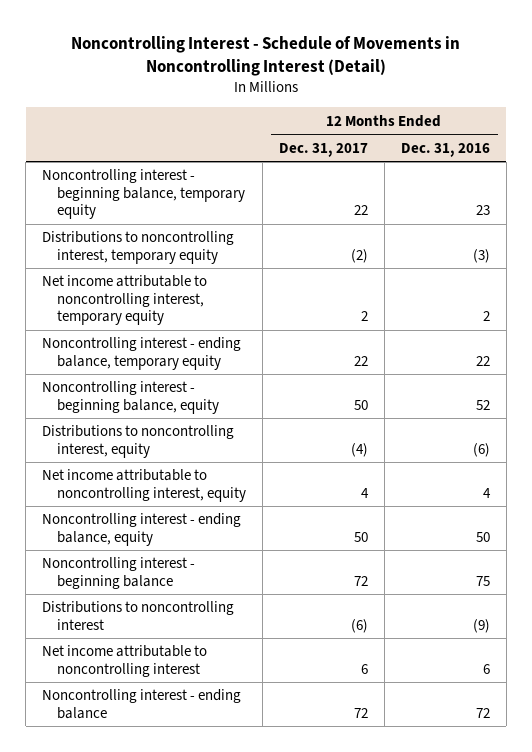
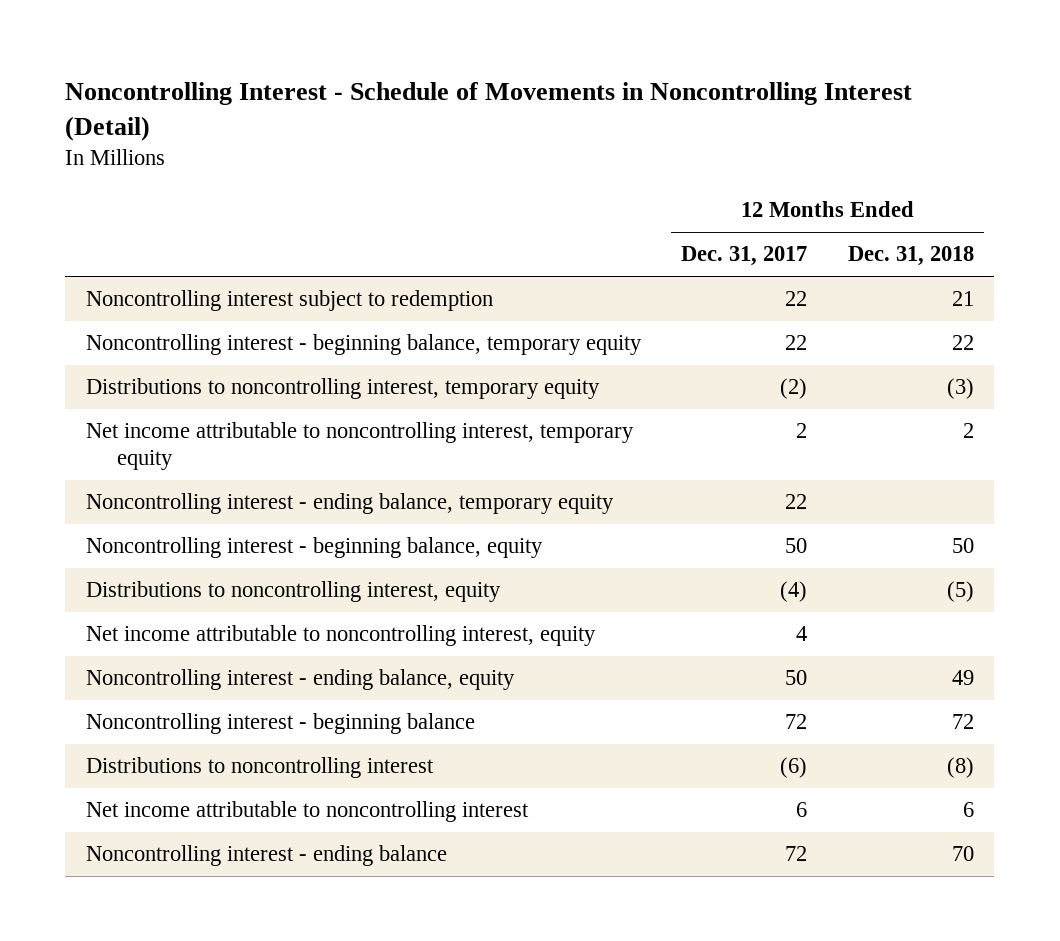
[400,142,490,157] Dec. 31, 2016 -> none
none -> [847,246,974,267] Dec. 31, 2018
none -> [85,290,493,312] Noncontrolling interest subject to redemption

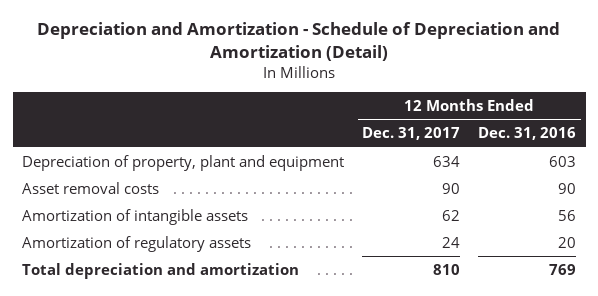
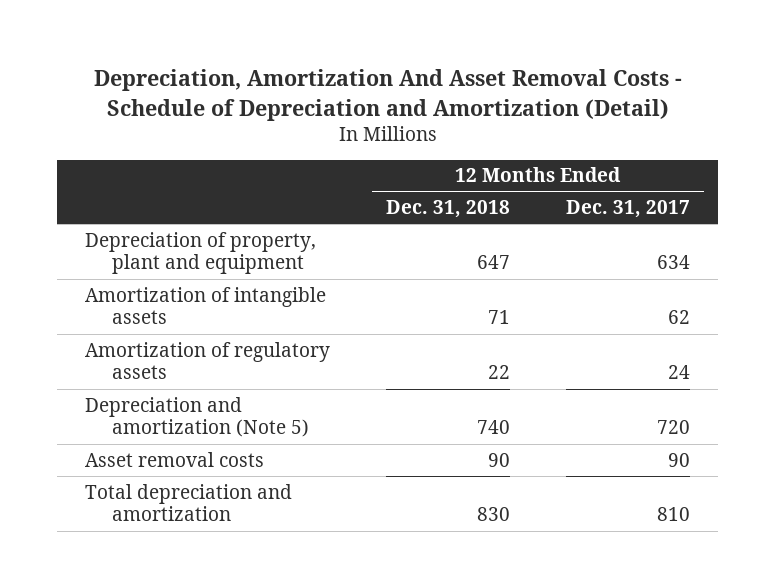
[37,22,561,62] Depreciation and Amortization - Schedule of Depreciation and Amortization (Detail) -> [93,69,682,121] Depreciation, Amortization And Asset Removal Costs - Schedule of Depreciation and Amortization (Detail)
[478,127,577,141] Dec. 31, 2016 -> none
none -> [386,200,511,219] Dec. 31, 2018
none -> [85,396,309,438] Depreciation and amortization (Note 5)
[21,181,159,194] Asset removal costs -> [85,451,265,467] Asset removal costs

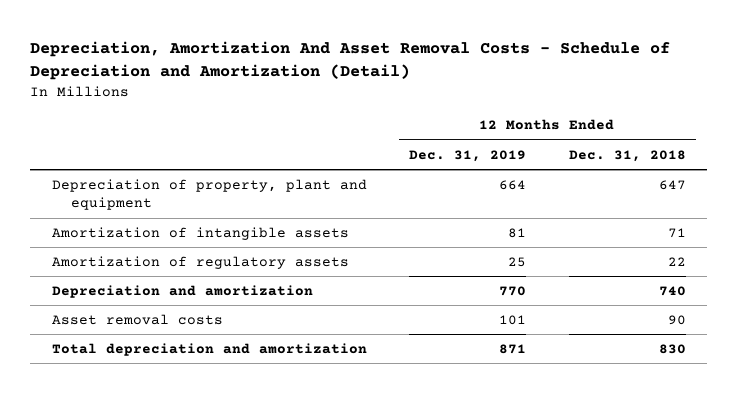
[566,200,691,219] Dec. 31, 2017 -> none
none -> [409,149,527,162] Dec. 31, 2019
[85,396,309,438] Depreciation and amortization (Note 5) -> [51,284,313,298] Depreciation and amortization

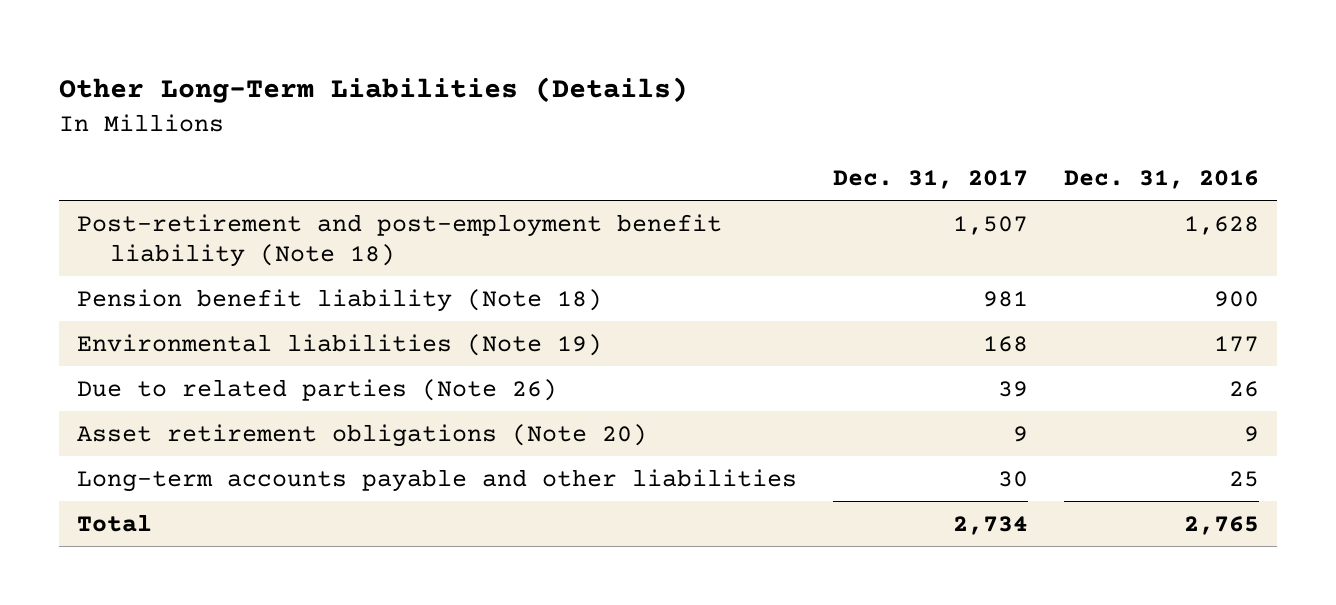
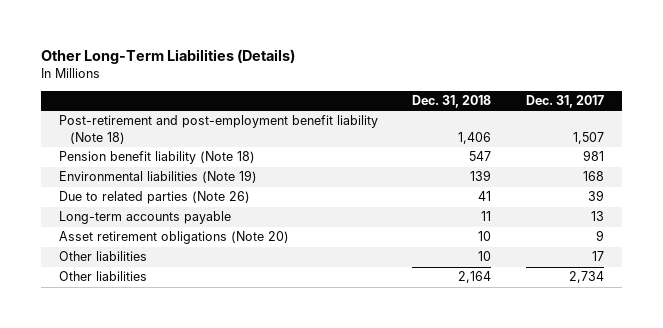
[1064,170,1260,190] Dec. 31, 2016 -> none
none -> [412,95,492,109] Dec. 31, 2018
none -> [58,211,231,225] Long-term accounts payable
[76,468,797,492] Long-term accounts payable and other liabilities -> none
none -> [58,251,147,262] Other liabilities
[76,513,152,532] Total -> [58,271,147,282] Other liabilities

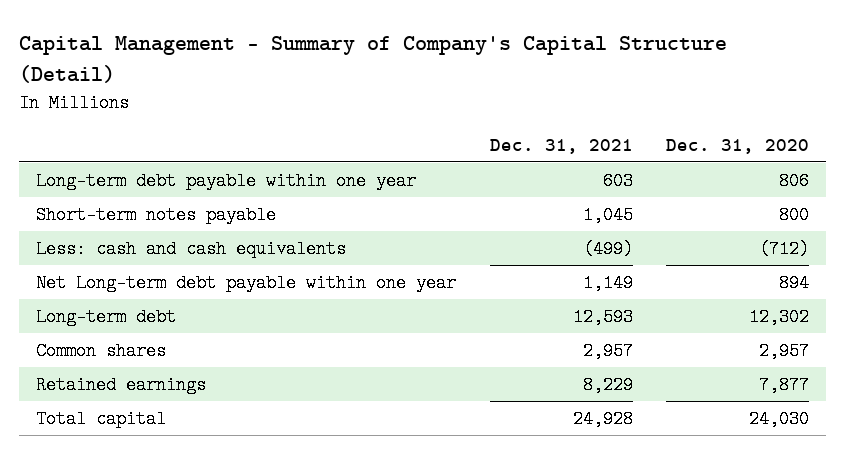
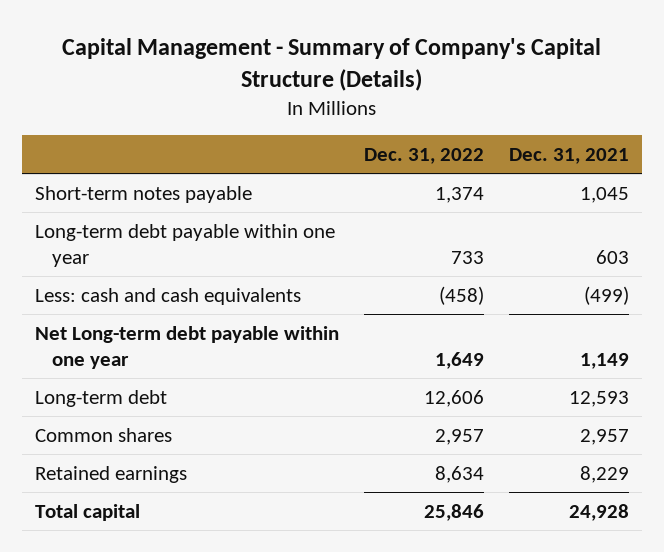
[19,36,728,84] Capital Management - Summary of Company's Capital Structure (Detail) -> [62,37,602,91] Capital Management - Summary of Company's Capital Structure (Details)
[666,139,810,155] Dec. 31, 2020 -> none
none -> [364,147,485,164] Dec. 31, 2022
[36,171,417,190] Long-term debt payable within one year -> [35,223,336,268] Long-term debt payable within one year

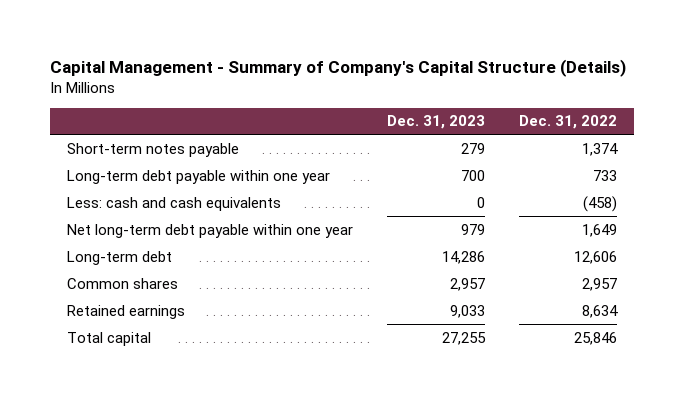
[509,147,630,164] Dec. 31, 2021 -> none
none -> [386,115,485,130] Dec. 31, 2023
[35,325,340,370] Net Long-term debt payable within one year -> [66,223,353,238] Net long-term debt payable within one year

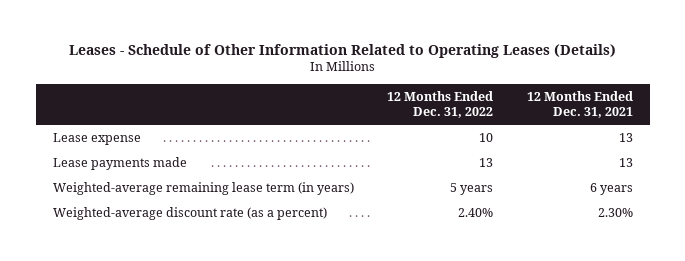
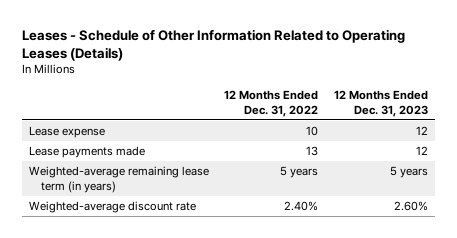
[526,90,633,119] 12 Months Ended Dec. 31, 2021 -> none
none -> [333,89,428,117] 12 Months Ended Dec. 31, 2023
[52,206,327,220] Weighted-average discount rate (as a percent) -> [29,201,197,214] Weighted-average discount rate

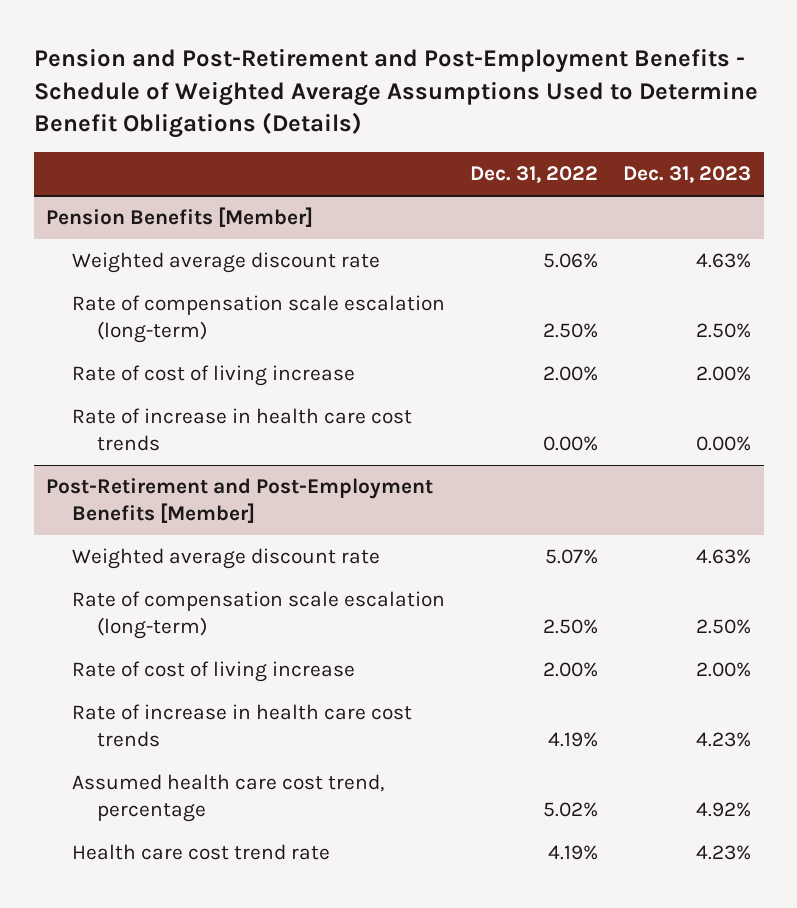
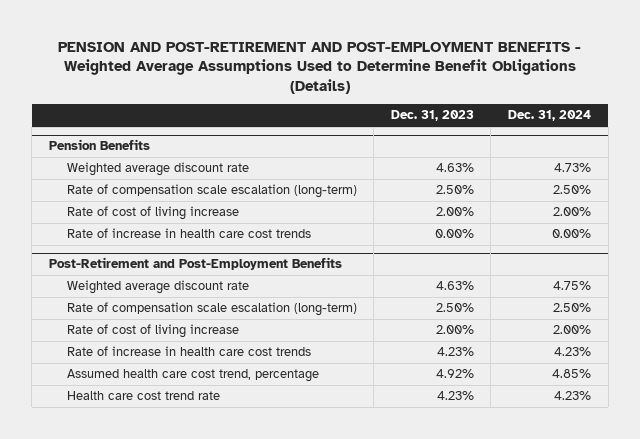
[33,48,758,139] Pension and Post-Retirement and Post-Employment Benefits - Schedule of Weighted Average Assumptions Used to Determine Benefit Obligations (Details) -> [58,41,582,95] PENSION AND POST-RETIREMENT AND POST-EMPLOYMENT BENEFITS - Weighted Average Assumptions Used to Determine Benefit Obligations (Details)
[469,166,598,184] Dec. 31, 2022 -> none
none -> [508,110,592,122] Dec. 31, 2024
[46,207,314,228] Pension Benefits [Member] -> [49,139,151,151] Pension Benefits
[46,478,434,524] Post-Retirement and Post-Employment Benefits [Member] -> [49,257,343,271] Post-Retirement and Post-Employment Benefits

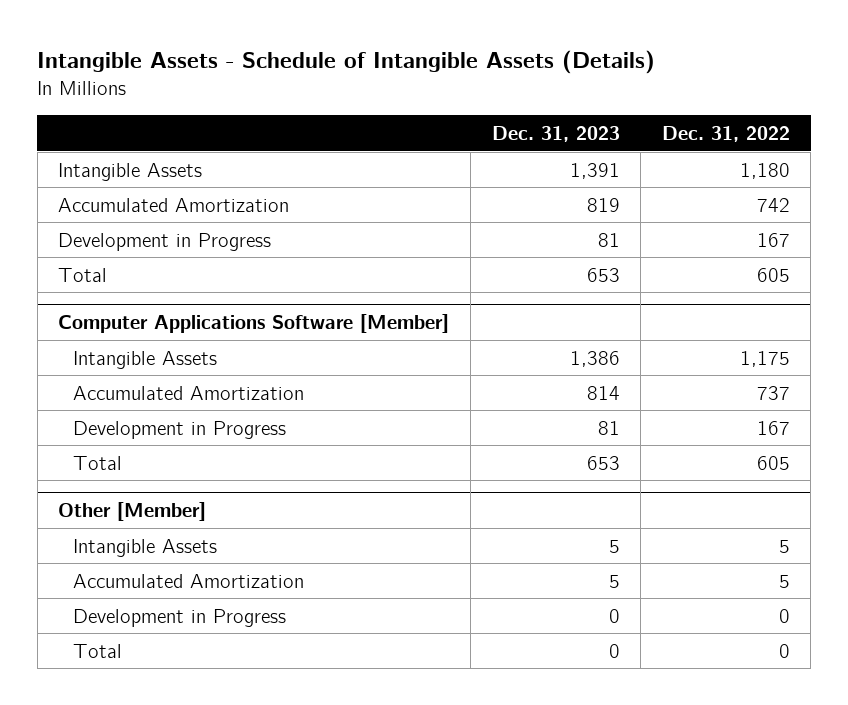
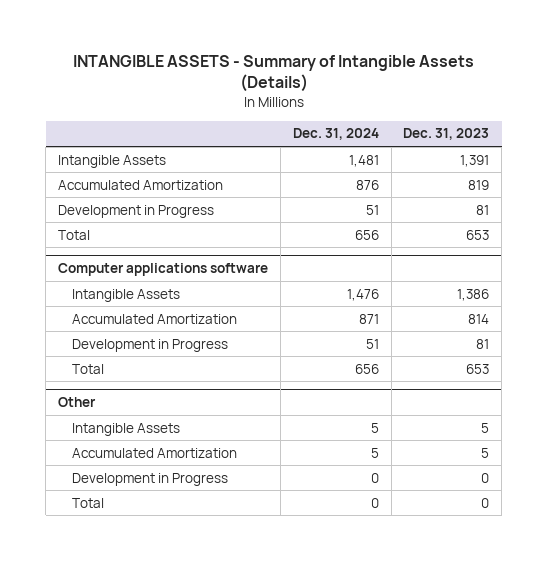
[37,50,656,75] Intangible Assets - Schedule of Intangible Assets (Details) -> [72,55,474,93] INTANGIBLE ASSETS - Summary of Intangible Assets (Details)
[661,126,790,143] Dec. 31, 2022 -> none
none -> [292,128,379,141] Dec. 31, 2024
[58,314,450,334] Computer Applications Software [Member] -> [58,263,269,277] Computer applications software
[58,502,207,522] Other [Member] -> [58,397,97,408] Other

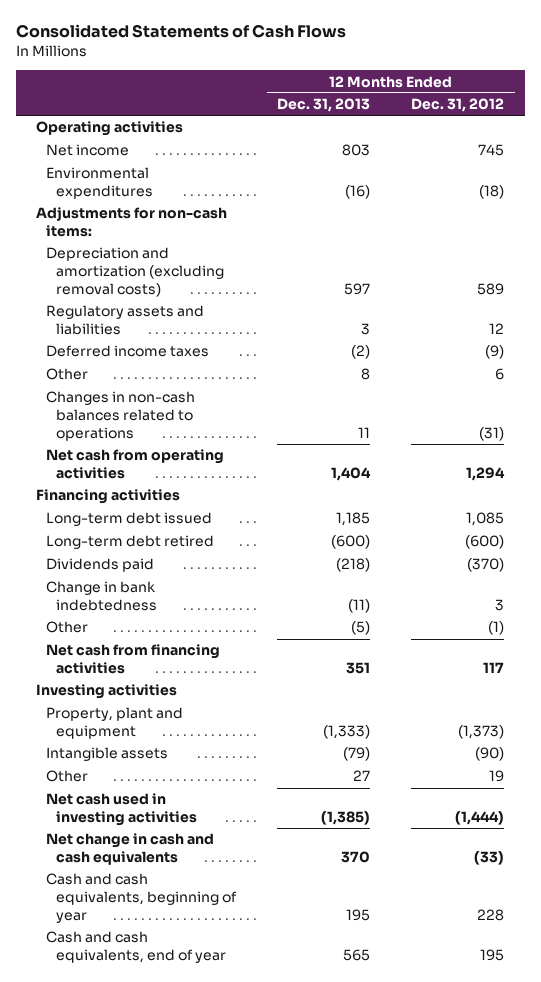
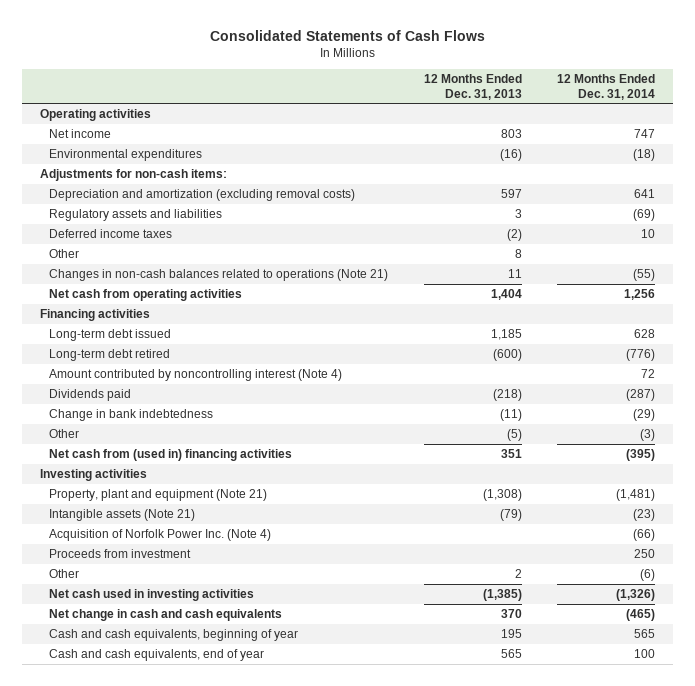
[411,98,505,113] Dec. 31, 2012 -> none
none -> [557,74,656,100] 12 Months Ended Dec. 31, 2014
[46,391,196,441] Changes in non-cash balances related to operations -> [48,269,388,282] Changes in non-cash balances related to operations (Note 21)
none -> [48,369,342,382] Amount contributed by noncontrolling interest (Note 4)
[46,644,221,675] Net cash from financing activities -> [48,449,292,462] Net cash from (used in) financing activities
[46,707,184,740] Property, plant and equipment -> [48,489,267,502] Property, plant and equipment (Note 21)
[323,725,371,740] (1,333) -> [482,489,522,502] (1,308)
[46,747,169,762] Intangible assets -> [48,509,195,522] Intangible assets (Note 21)
none -> [48,529,271,542] Acquisition of Norfolk Power Inc. (Note 4)
none -> [48,549,191,559] Proceeds from investment
[353,770,371,782] 27 -> [514,569,522,579] 2

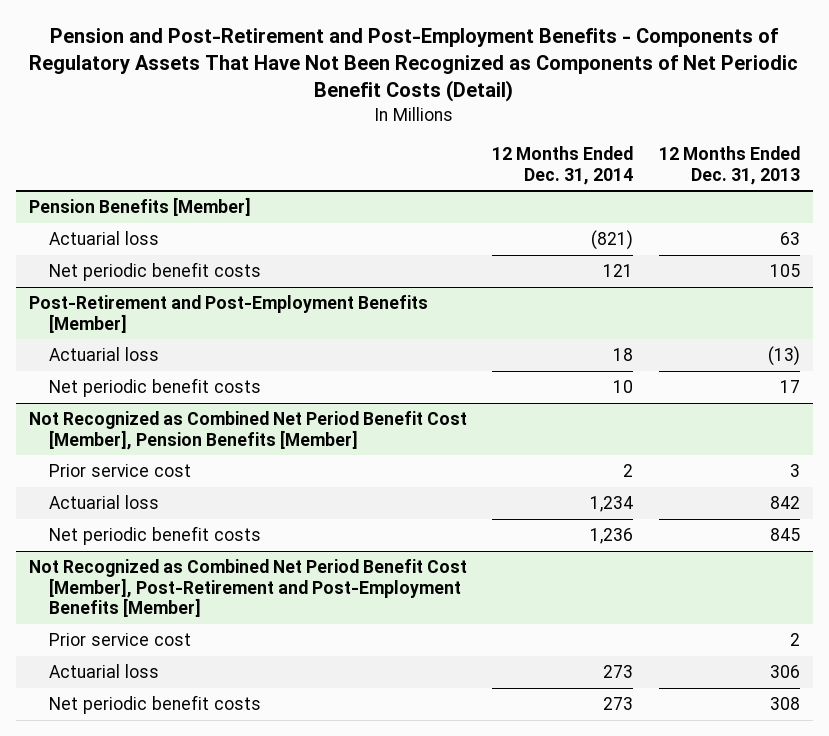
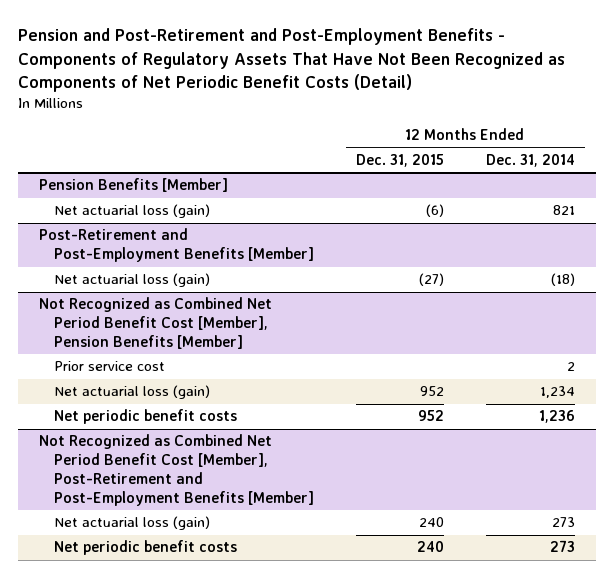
[658,146,800,185] 12 Months Ended Dec. 31, 2013 -> none
none -> [355,153,444,167] Dec. 31, 2015
[48,261,261,281] Net periodic benefit costs -> none
[48,230,159,245] Actuarial loss -> [54,204,211,219] Net actuarial loss (gain)
[591,229,634,250] (821) -> [552,205,575,216] 821
[48,377,261,397] Net periodic benefit costs -> none
[48,346,159,361] Actuarial loss -> [54,273,211,288] Net actuarial loss (gain)
[613,347,634,361] 18 -> [550,273,575,287] (18)
[48,494,159,509] Actuarial loss -> [54,385,211,400] Net actuarial loss (gain)
[48,632,191,646] Prior service cost -> none
[48,663,159,678] Actuarial loss -> [54,516,211,531] Net actuarial loss (gain)

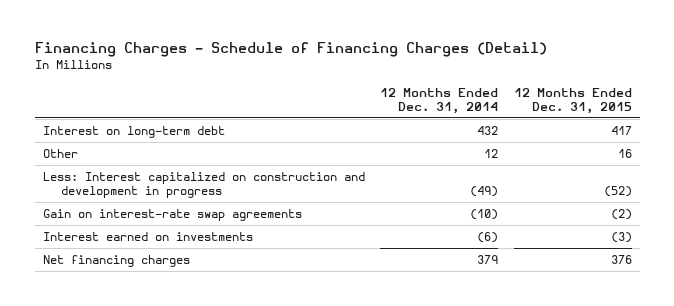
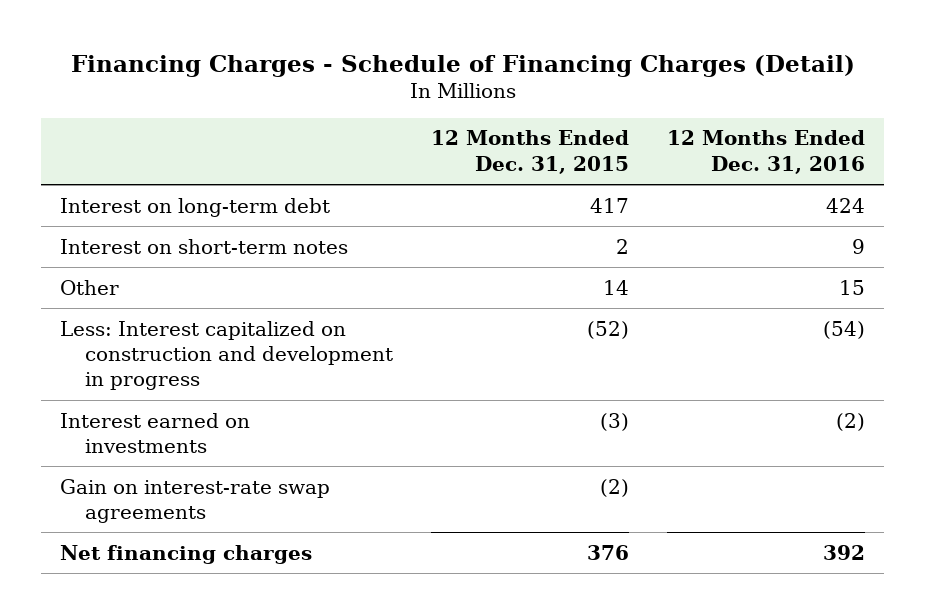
[380,88,499,115] 12 Months Ended Dec. 31, 2014 -> none
none -> [667,130,866,174] 12 Months Ended Dec. 31, 2016
none -> [60,238,349,254] Interest on short-term notes
[617,148,632,158] 16 -> [603,279,630,295] 14
[42,208,302,221] Gain on interest-rate swap agreements -> [60,478,331,524] Gain on interest-rate swap agreements

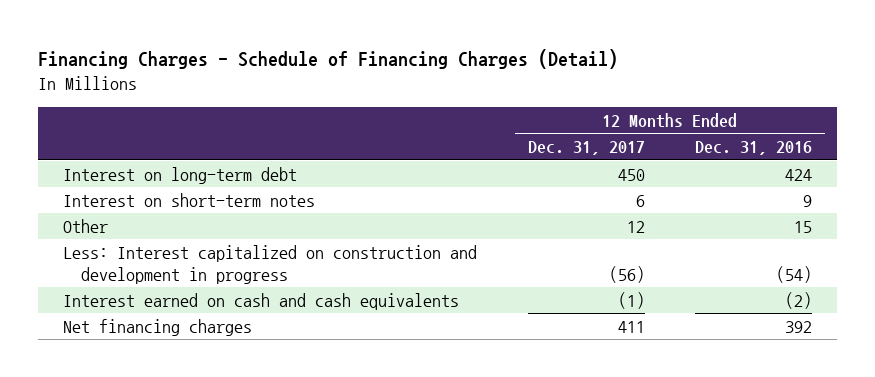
[431,130,630,174] 12 Months Ended Dec. 31, 2015 -> none
none -> [527,141,645,156] Dec. 31, 2017
[60,412,251,454] Interest earned on investments -> none
[60,478,331,524] Gain on interest-rate swap agreements -> none
none -> [63,292,460,310] Interest earned on cash and cash equivalents

